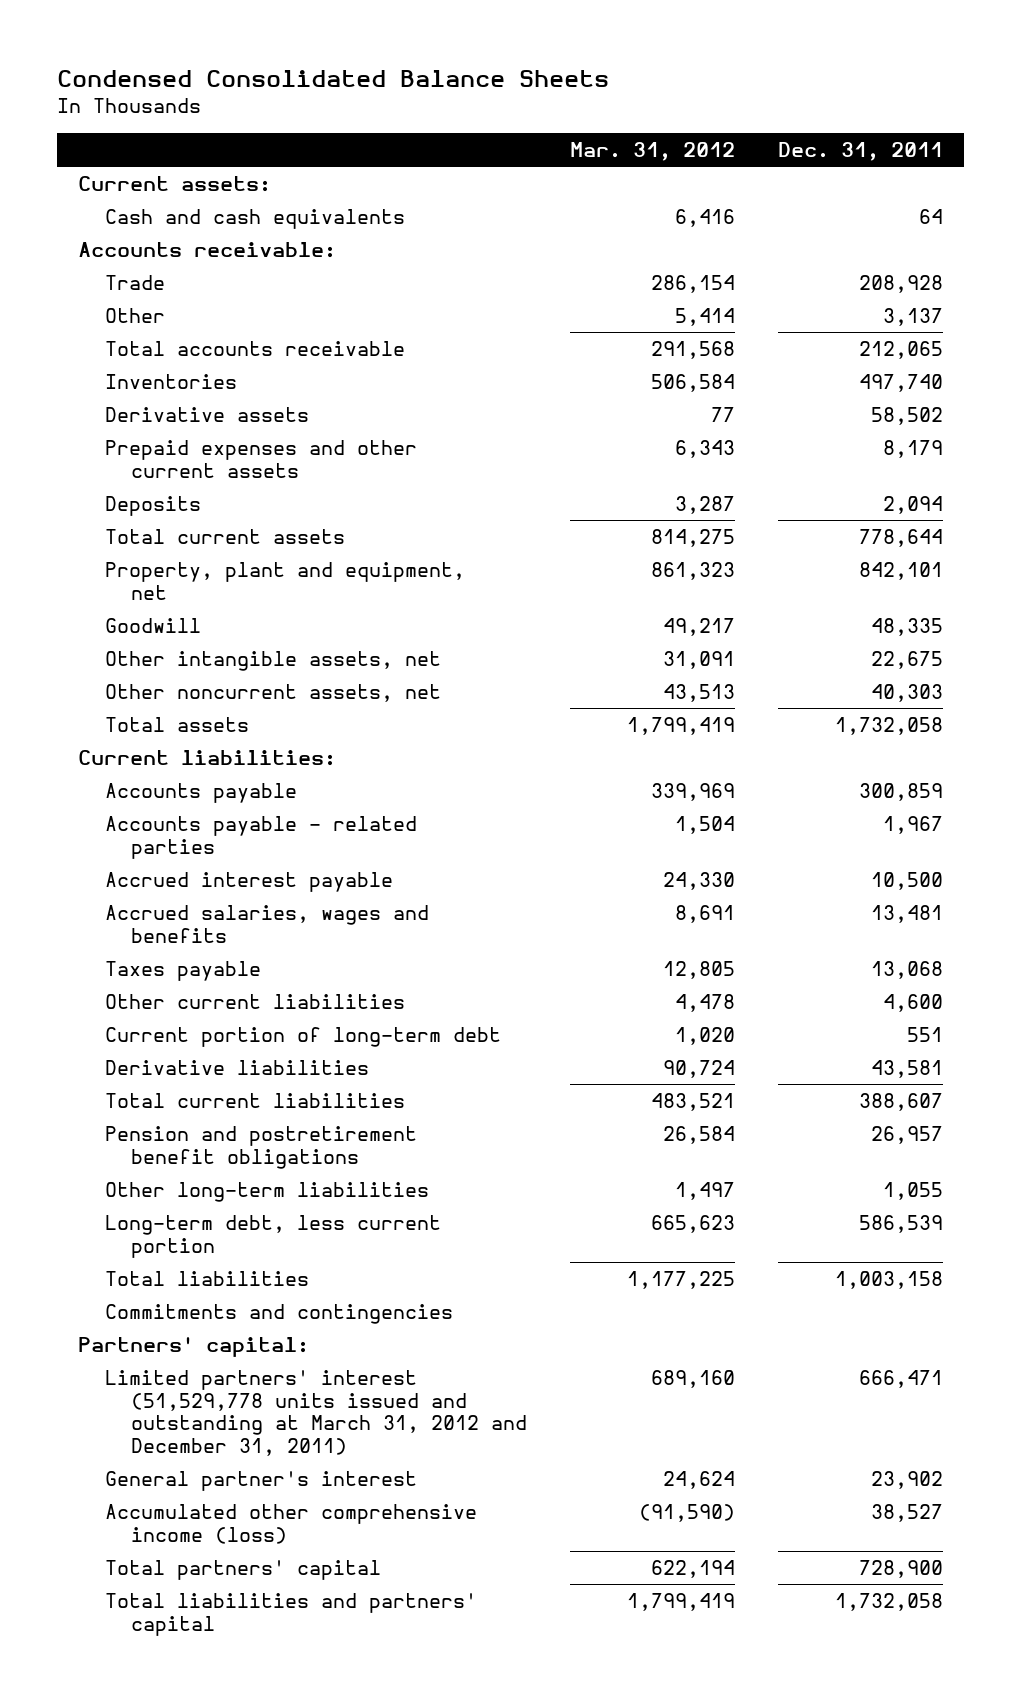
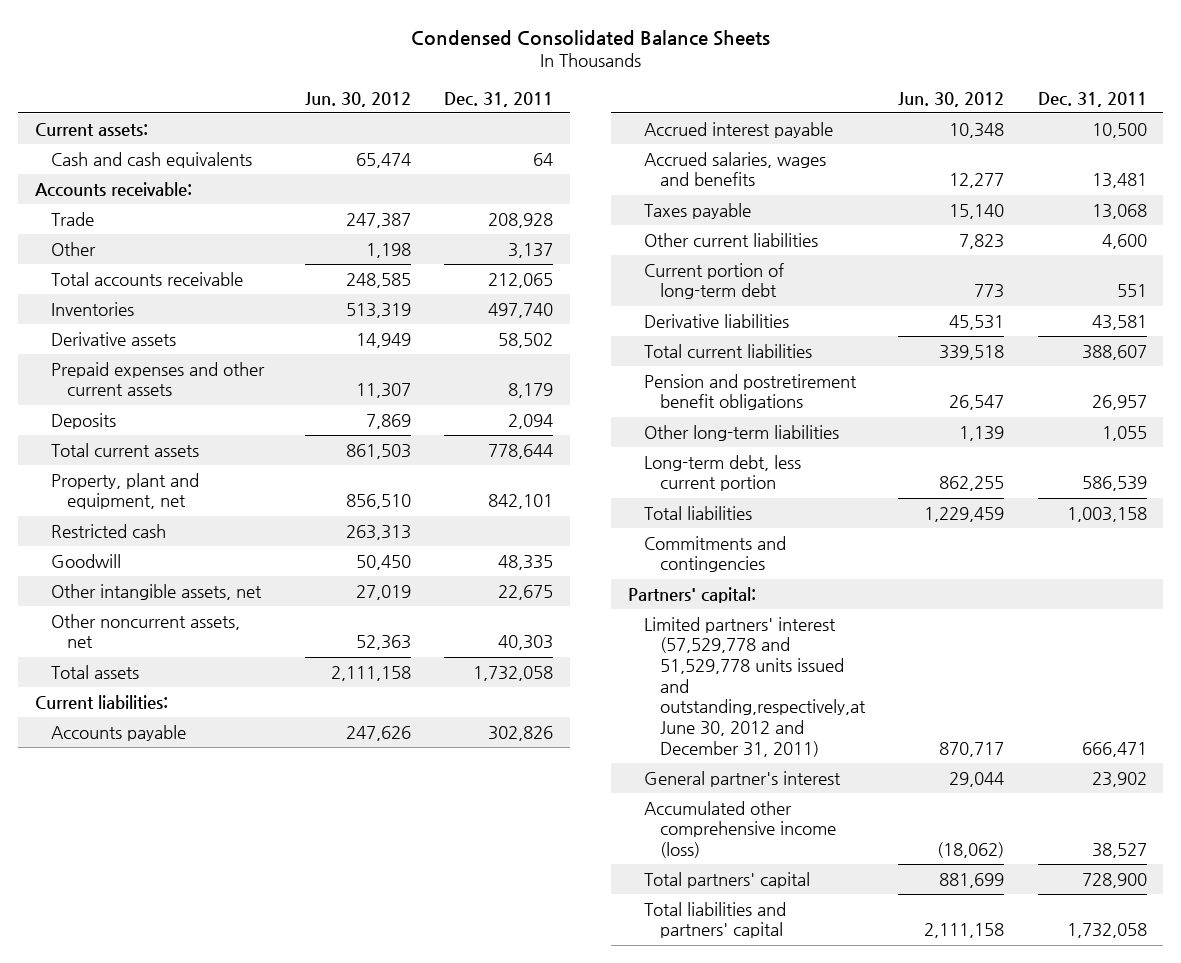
[569,141,735,161] Mar. 31, 2012 -> none
none -> [304,91,411,107] Jun. 30, 2012
none -> [50,523,166,538] Restricted cash
[104,816,417,859] Accounts payable - related parties -> none
[858,783,943,802] 300,859 -> [488,725,554,741] 302,826
[104,1370,528,1456] Limited partners' interest (51,529,778 units issued and outstanding at March 31, 2012 and December 31, 2011) -> [644,616,867,757] Limited partners' interest (57,529,778 and 51,529,778 units issued and outstanding,respectively,at June 30, 2012 and December 31, 2011)

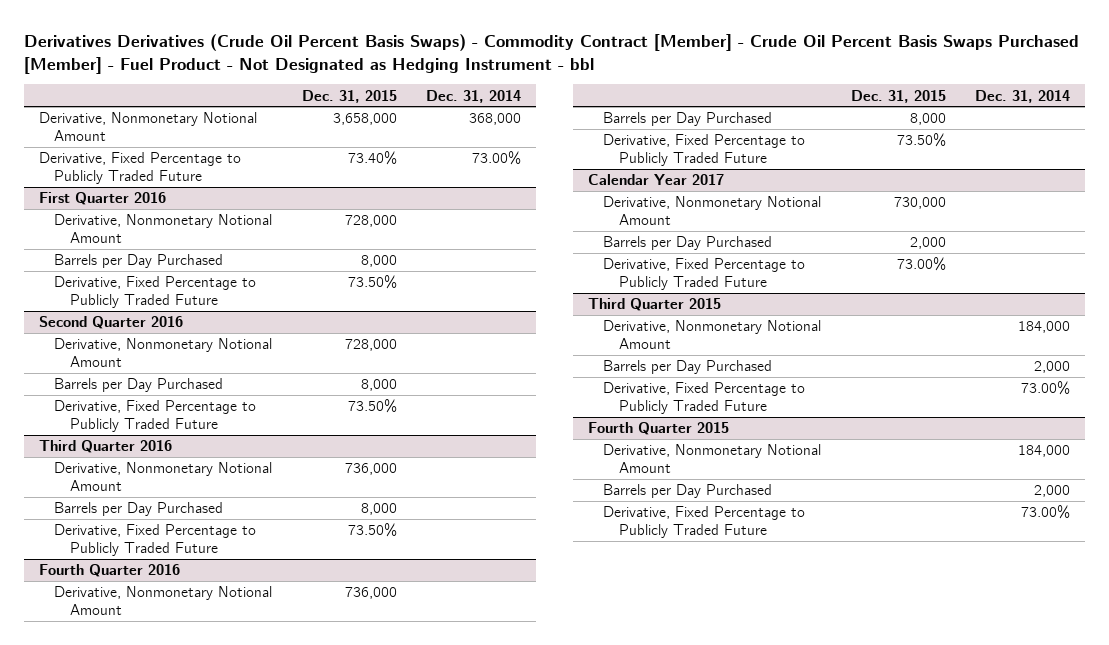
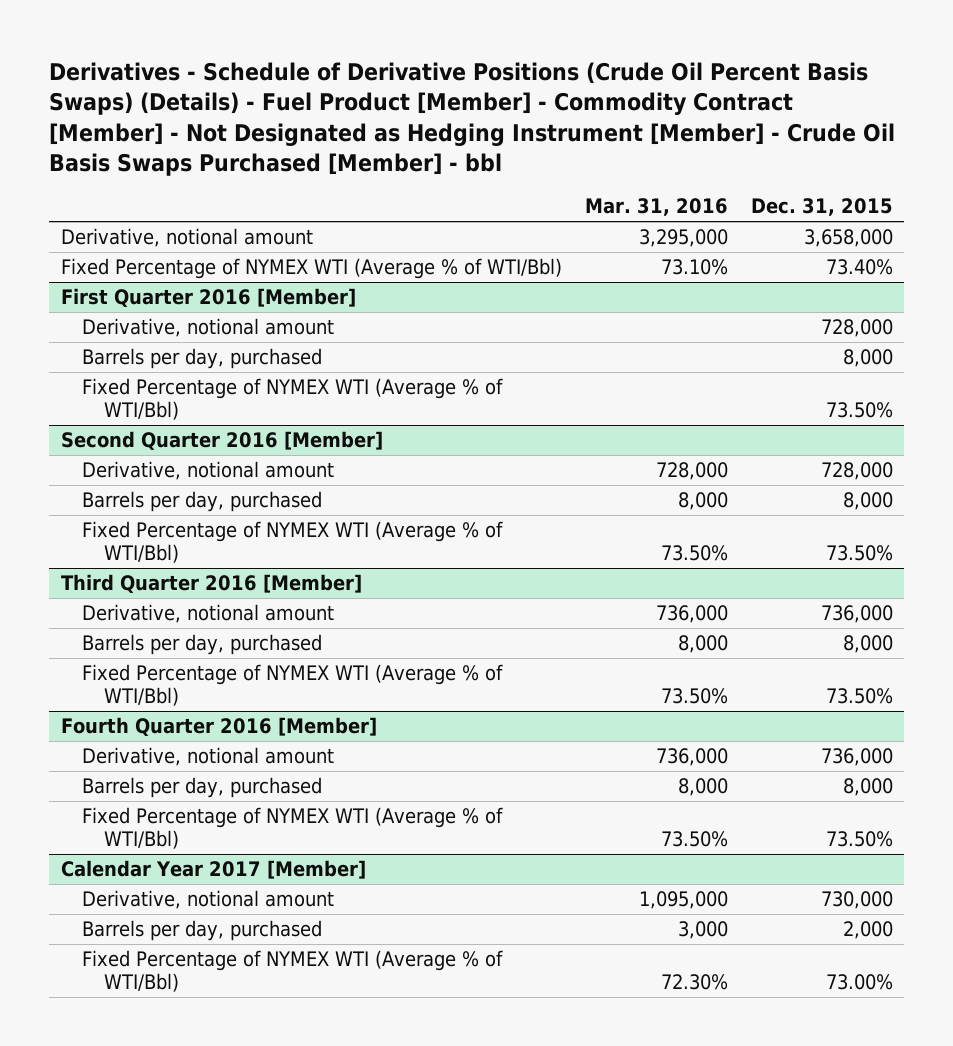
[23,33,1079,74] Derivatives Derivatives (Crude Oil Percent Basis Swaps) - Commodity Contract [Member] - Crude Oil Percent Basis Swaps Purchased [Member] - Fuel Product - Not Designated as Hedging Instrument - bbl -> [49,61,896,177] Derivatives - Schedule of Derivative Positions (Crude Oil Percent Basis Swaps) (Details) - Fuel Product [Member] - Commodity Contract [Member] - Not Designated as Hedging Instrument [Member] - Crude Oil Basis Swaps Purchased [Member] - bbl
[426,89,522,103] Dec. 31, 2014 -> none
none -> [584,198,728,217] Mar. 31, 2016
[587,298,721,312] Third Quarter 2015 -> none
[603,320,822,350] Derivative, Nonmonetary Notional Amount -> none
[603,360,773,375] Barrels per Day Purchased -> none
[603,382,806,415] Derivative, Fixed Percentage to Publicly Traded Future -> none
[587,422,729,436] Fourth Quarter 2015 -> none
[603,444,822,474] Derivative, Nonmonetary Notional Amount -> none
[603,484,773,499] Barrels per Day Purchased -> none
[603,506,806,539] Derivative, Fixed Percentage to Publicly Traded Future -> none
[38,112,257,142] Derivative, Nonmonetary Notional Amount -> [60,228,313,248] Derivative, notional amount
[38,152,241,185] Derivative, Fixed Percentage to Publicly Traded Future -> [60,258,562,280] Fixed Percentage of NYMEX WTI (Average % of WTI/Bbl)
[38,192,166,206] First Quarter 2016 -> [60,288,356,308] First Quarter 2016 [Member]
[54,214,273,244] Derivative, Nonmonetary Notional Amount -> [82,318,335,338] Derivative, notional amount
[54,254,224,269] Barrels per Day Purchased -> [82,348,323,370] Barrels per day, purchased
[54,276,257,309] Derivative, Fixed Percentage to Publicly Traded Future -> [82,378,504,421] Fixed Percentage of NYMEX WTI (Average % of WTI/Bbl)
[38,316,183,330] Second Quarter 2016 -> [60,431,383,451] Second Quarter 2016 [Member]
[54,338,273,368] Derivative, Nonmonetary Notional Amount -> [82,461,335,481] Derivative, notional amount
[54,378,224,393] Barrels per Day Purchased -> [82,491,323,513] Barrels per day, purchased
[54,400,257,433] Derivative, Fixed Percentage to Publicly Traded Future -> [82,521,504,564] Fixed Percentage of NYMEX WTI (Average % of WTI/Bbl)
[38,440,172,454] Third Quarter 2016 -> [60,574,362,594] Third Quarter 2016 [Member]
[54,462,273,492] Derivative, Nonmonetary Notional Amount -> [82,604,335,624] Derivative, notional amount
[54,502,224,517] Barrels per Day Purchased -> [82,634,323,656] Barrels per day, purchased
[54,524,257,557] Derivative, Fixed Percentage to Publicly Traded Future -> [82,664,504,707] Fixed Percentage of NYMEX WTI (Average % of WTI/Bbl)
[38,564,180,578] Fourth Quarter 2016 -> [60,717,377,737] Fourth Quarter 2016 [Member]
[54,586,273,616] Derivative, Nonmonetary Notional Amount -> [82,747,335,767] Derivative, notional amount
[603,112,773,127] Barrels per Day Purchased -> [82,777,323,799] Barrels per day, purchased
[603,134,806,167] Derivative, Fixed Percentage to Publicly Traded Future -> [82,807,504,850] Fixed Percentage of NYMEX WTI (Average % of WTI/Bbl)
[587,174,724,186] Calendar Year 2017 -> [60,860,366,880] Calendar Year 2017 [Member]
[603,196,822,226] Derivative, Nonmonetary Notional Amount -> [82,890,335,910] Derivative, notional amount
[603,236,773,251] Barrels per Day Purchased -> [82,920,323,942] Barrels per day, purchased
[603,258,806,291] Derivative, Fixed Percentage to Publicly Traded Future -> [82,950,504,993] Fixed Percentage of NYMEX WTI (Average % of WTI/Bbl)

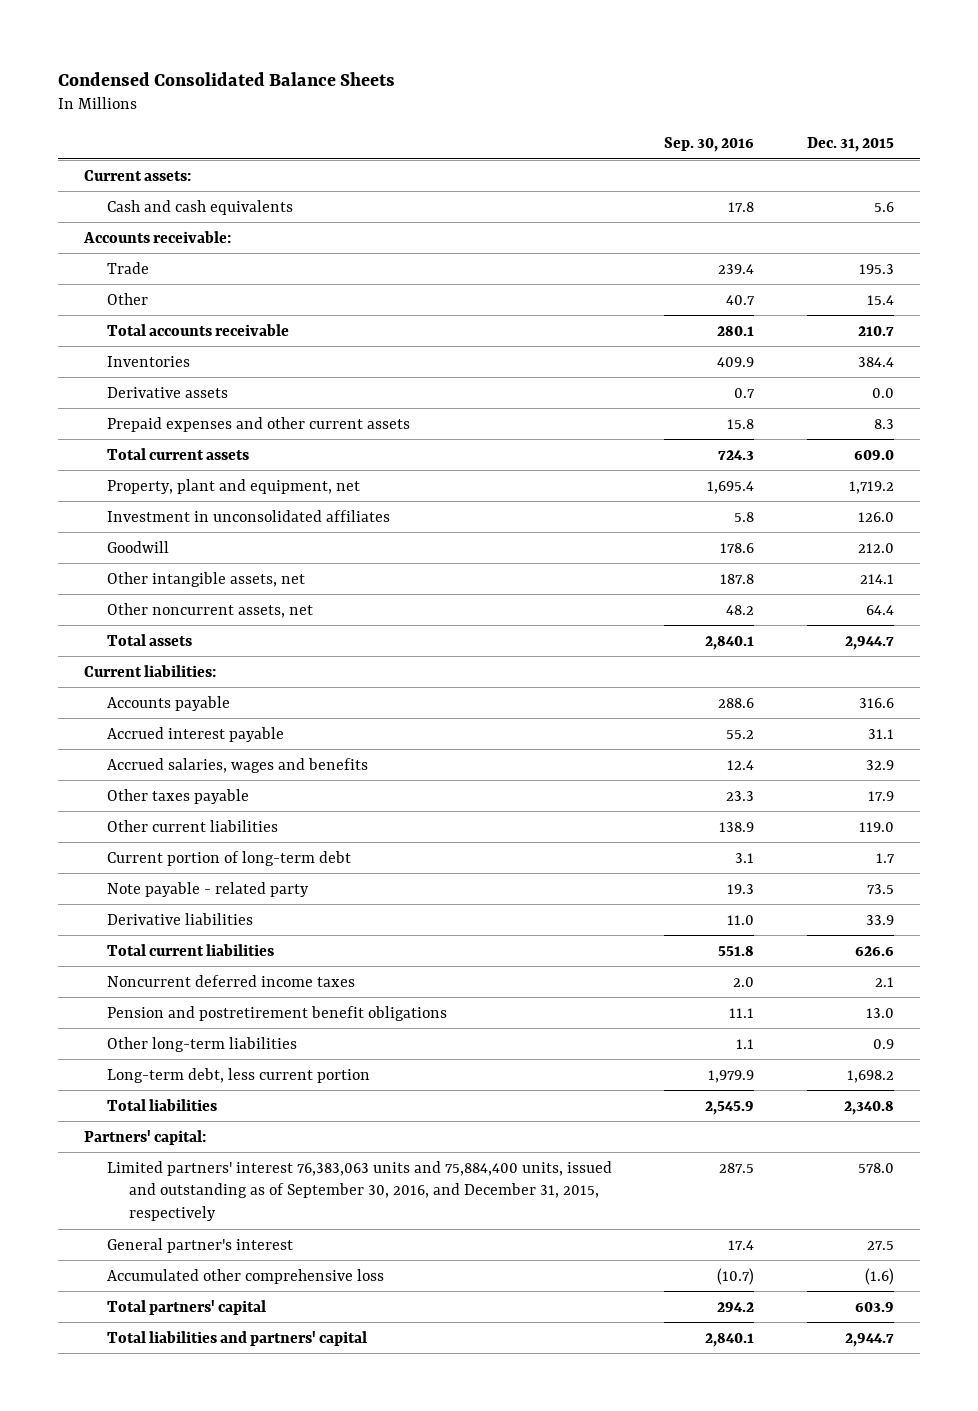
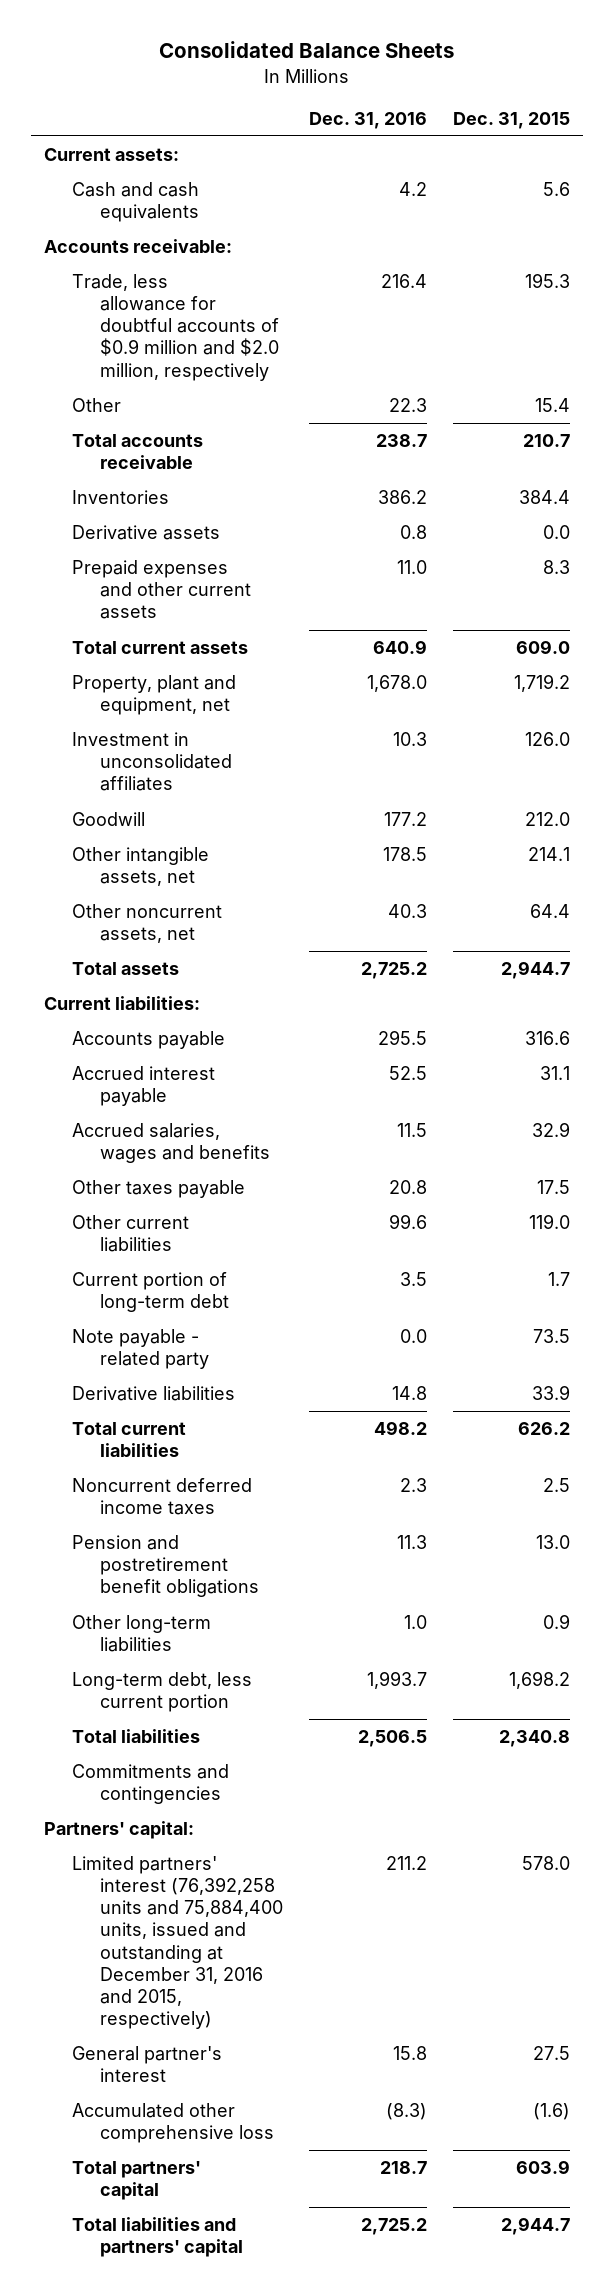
[57,71,395,86] Condensed Consolidated Balance Sheets -> [158,41,454,59] Consolidated Balance Sheets
[664,137,755,153] Sep. 30, 2016 -> none
none -> [308,111,427,129] Dec. 31, 2016
[106,261,149,274] Trade -> [71,274,279,381] Trade, less allowance for doubtful accounts of $0.9 million and $2.0 million, respectively
[867,790,894,801] 17.9 -> [537,1180,571,1195] 17.5
[854,945,894,956] 626.6 -> [518,1422,571,1436] 626.2
[874,976,894,987] 2.1 -> [543,1478,571,1493] 2.5
none -> [71,1764,229,1805] Commitments and contingencies
[106,1160,612,1221] Limited partners' interest 76,383,063 units and 75,884,400 units, issued and outstanding as of September 30, 2016, and December 31, 2015, respectively -> [71,1856,283,2029] Limited partners' interest (76,392,258 units and 75,884,400 units, issued and outstanding at December 31, 2016 and 2015, respectively)

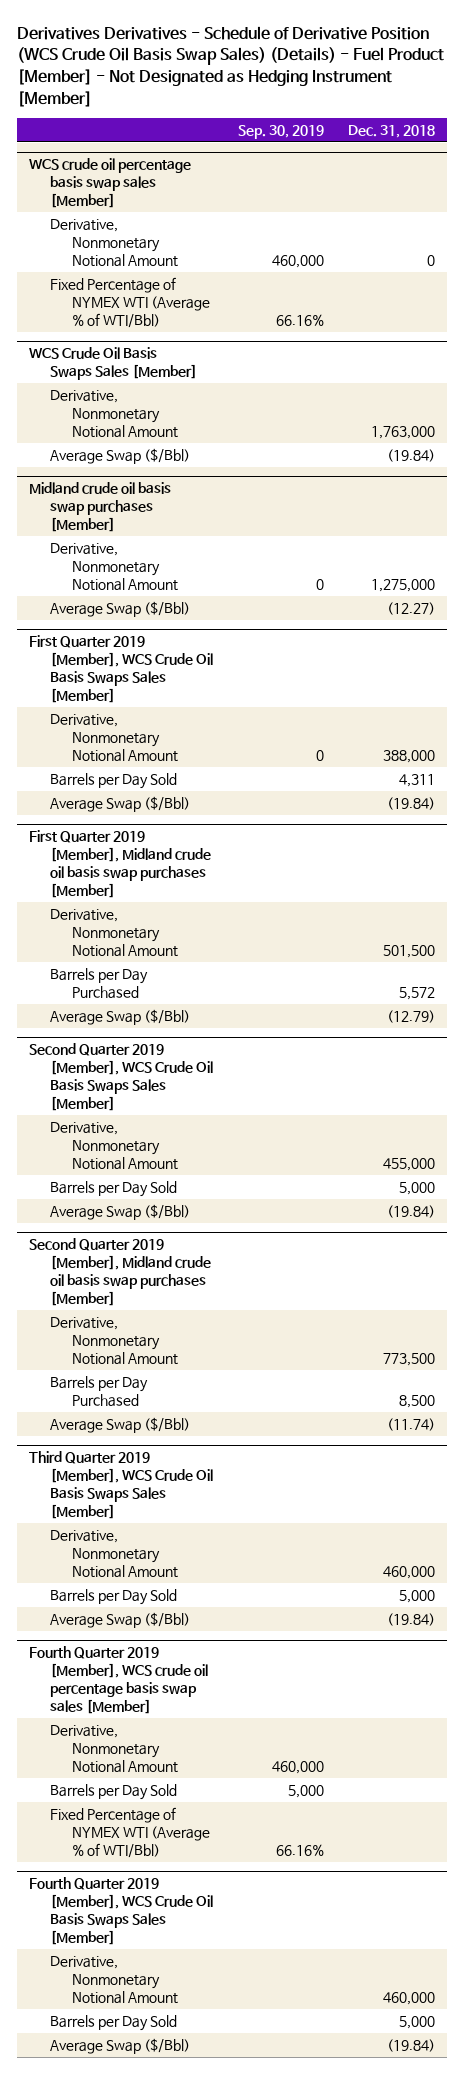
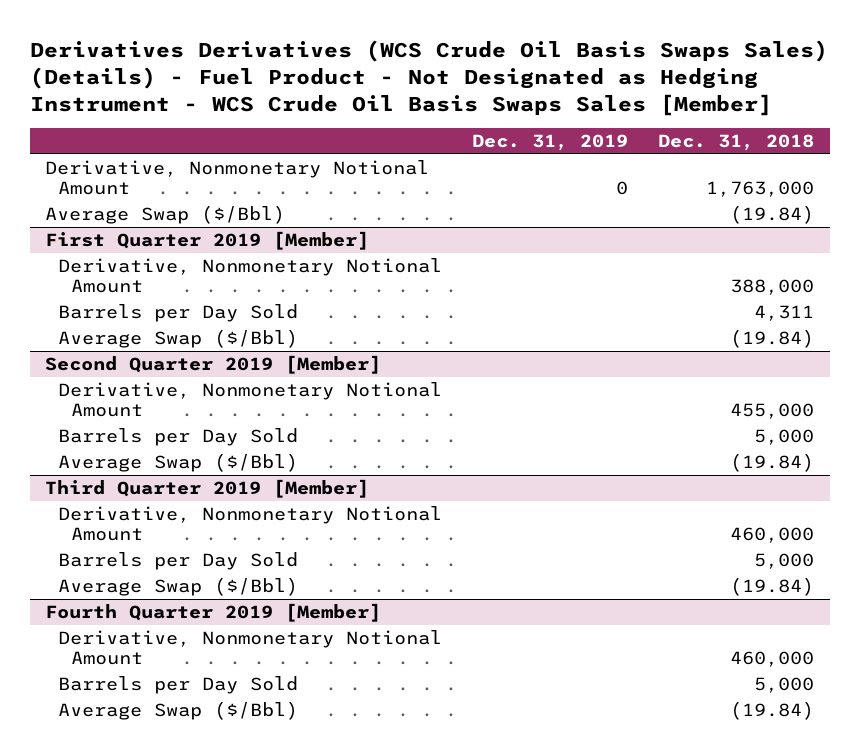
[16,25,444,108] Derivatives Derivatives - Schedule of Derivative Position (WCS Crude Oil Basis Swap Sales) (Details) - Fuel Product [Member] - Not Designated as Hedging Instrument [Member] -> [30,40,829,116] Derivatives Derivatives (WCS Crude Oil Basis Swaps Sales) (Details) - Fuel Product - Not Designated as Hedging Instrument - WCS Crude Oil Basis Swaps Sales [Member]
[237,125,324,140] Sep. 30, 2019 -> none
none -> [472,134,629,152] Dec. 31, 2019
[28,157,191,209] WCS crude oil percentage basis swap sales [Member] -> none
[50,218,178,268] Derivative, Nonmonetary Notional Amount -> none
[50,276,210,329] Fixed Percentage of NYMEX WTI (Average % of WTI/Bbl) -> none
[28,346,198,381] WCS Crude Oil Basis Swaps Sales [Member] -> none
[50,542,178,592] Derivative, Nonmonetary Notional Amount -> none
[50,600,191,617] Average Swap ($/Bbl) -> none
[28,634,214,704] First Quarter 2019 [Member], WCS Crude Oil Basis Swaps Sales [Member] -> none
[28,481,171,533] Midland crude oil basis swap purchases [Member] -> [45,230,370,250] First Quarter 2019 [Member]
[28,829,212,899] First Quarter 2019 [Member], Midland crude oil basis swap purchases [Member] -> none
[50,908,178,958] Derivative, Nonmonetary Notional Amount -> none
[50,967,149,1000] Barrels per Day Purchased -> none
[50,1008,191,1025] Average Swap ($/Bbl) -> none
[28,1042,214,1112] Second Quarter 2019 [Member], WCS Crude Oil Basis Swaps Sales [Member] -> none
none -> [45,354,382,374] Second Quarter 2019 [Member]
[28,1237,212,1307] Second Quarter 2019 [Member], Midland crude oil basis swap purchases [Member] -> none
[50,1316,178,1366] Derivative, Nonmonetary Notional Amount -> none
[50,1375,149,1408] Barrels per Day Purchased -> none
[50,1416,191,1433] Average Swap ($/Bbl) -> none
[28,1450,214,1520] Third Quarter 2019 [Member], WCS Crude Oil Basis Swaps Sales [Member] -> none
none -> [45,478,370,498] Third Quarter 2019 [Member]
[28,1645,209,1715] Fourth Quarter 2019 [Member], WCS crude oil percentage basis swap sales [Member] -> none
[50,1724,178,1774] Derivative, Nonmonetary Notional Amount -> none
[50,1783,178,1800] Barrels per Day Sold -> none
[50,1806,210,1859] Fixed Percentage of NYMEX WTI (Average % of WTI/Bbl) -> none
[28,1876,214,1946] Fourth Quarter 2019 [Member], WCS Crude Oil Basis Swaps Sales [Member] -> none
none -> [45,602,382,622] Fourth Quarter 2019 [Member]

